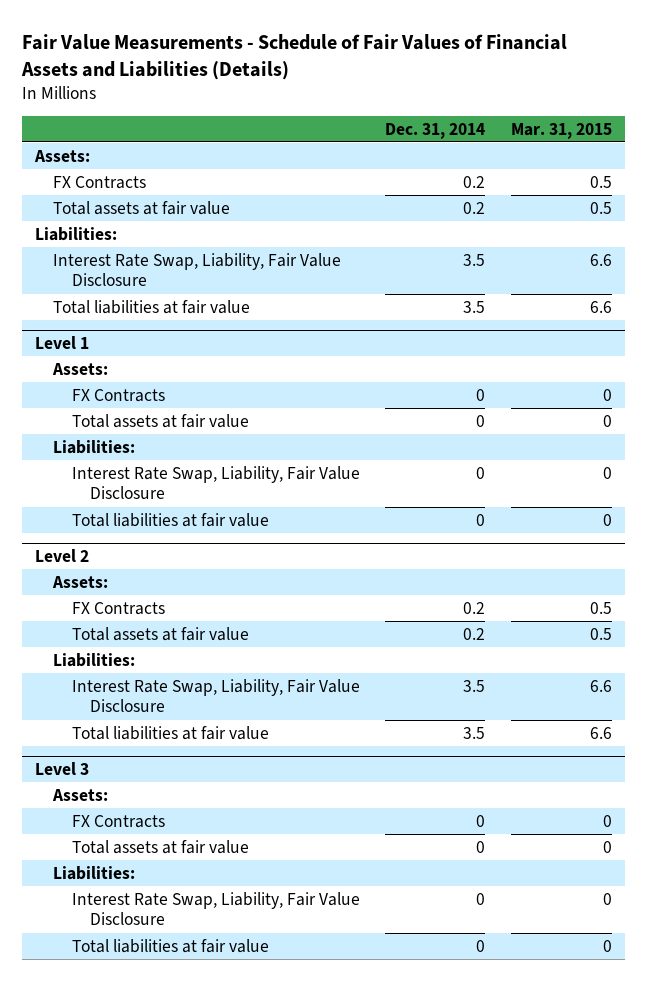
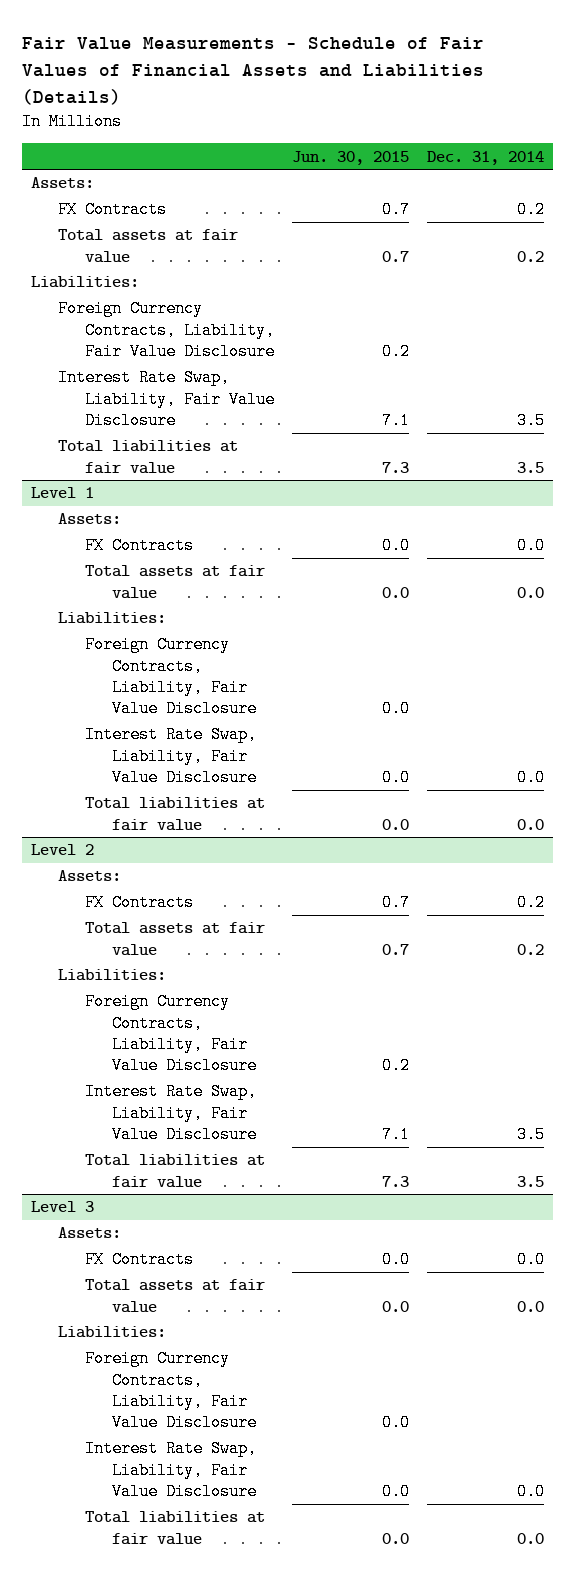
[511,122,613,139] Mar. 31, 2015 -> none
none -> [292,150,410,165] Jun. 30, 2015
none -> [58,300,275,360] Foreign Currency Contracts, Liability, Fair Value Disclosure
[476,388,486,401] 0 -> [517,537,546,555] 0.0
[476,414,486,427] 0 -> [517,586,545,598] 0.0
none -> [84,636,257,718] Foreign Currency Contracts, Liability, Fair Value Disclosure
[476,466,486,479] 0 -> [517,768,546,786] 0.0
[476,513,486,526] 0 -> [517,818,545,830] 0.0
none -> [84,993,257,1075] Foreign Currency Contracts, Liability, Fair Value Disclosure
[476,814,486,827] 0 -> [517,1251,546,1269] 0.0
[476,840,486,853] 0 -> [517,1300,545,1312] 0.0
none -> [84,1350,257,1432] Foreign Currency Contracts, Liability, Fair Value Disclosure
[476,892,486,905] 0 -> [517,1482,546,1500] 0.0
[476,939,486,952] 0 -> [517,1532,545,1544] 0.0

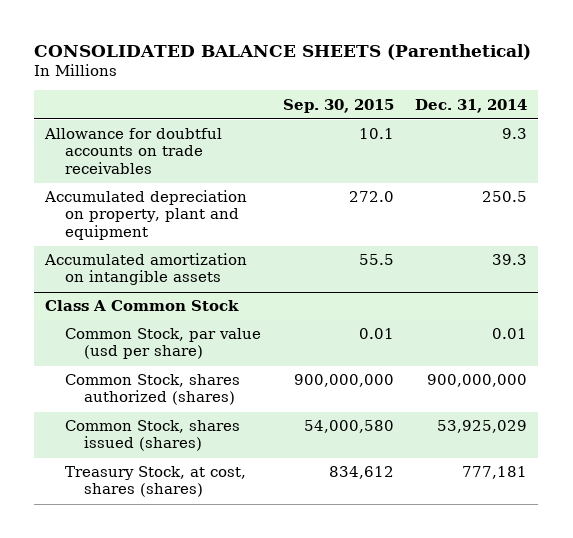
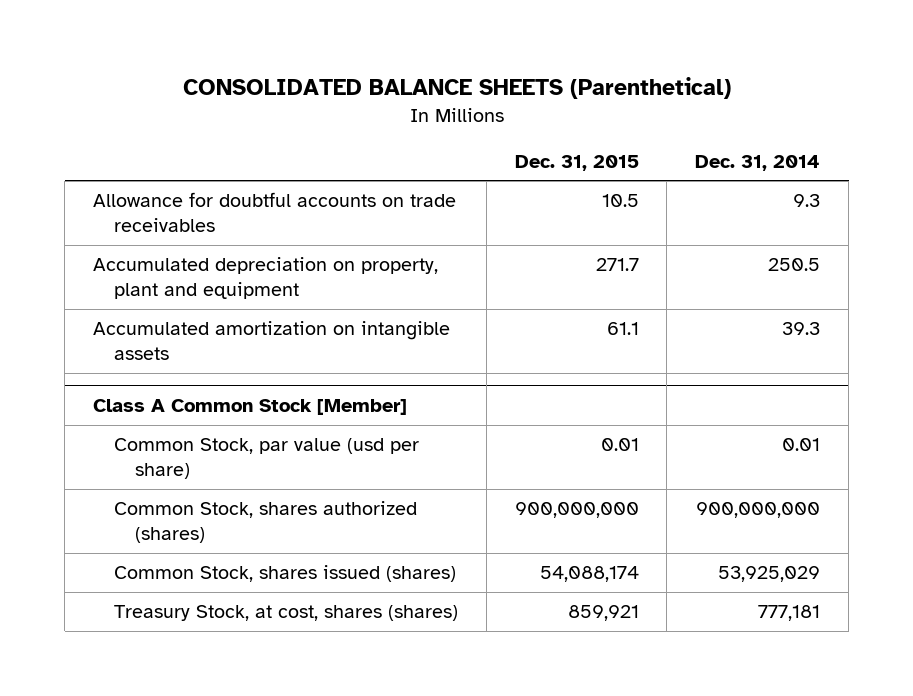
[282,98,394,113] Sep. 30, 2015 -> none
none -> [514,154,639,171] Dec. 31, 2015
[45,300,240,312] Class A Common Stock -> [92,398,407,415] Class A Common Stock [Member]

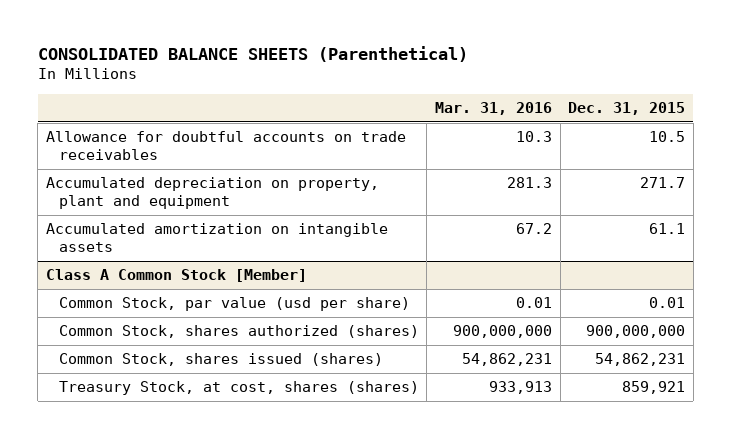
[695,154,821,171] Dec. 31, 2014 -> none
none -> [434,101,552,115] Mar. 31, 2016
[539,566,639,583] 54,088,174 -> [595,353,686,367] 54,862,231

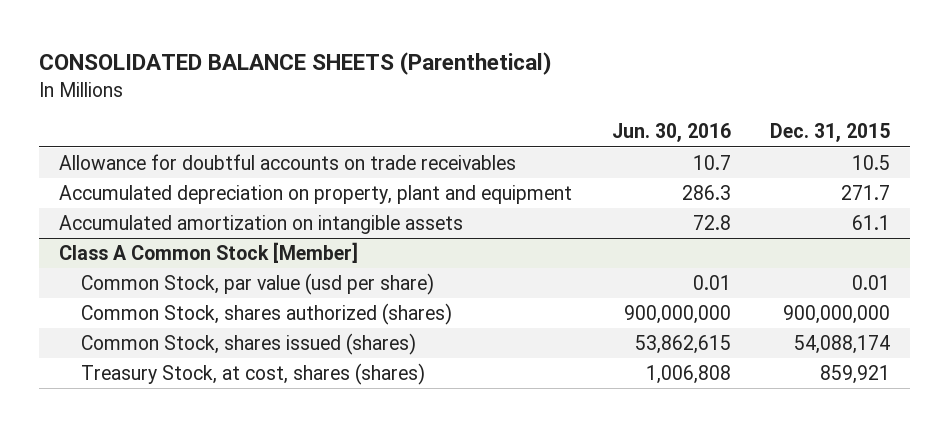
[434,101,552,115] Mar. 31, 2016 -> none
none -> [611,123,731,143] Jun. 30, 2016
[595,353,686,367] 54,862,231 -> [794,335,891,355] 54,088,174

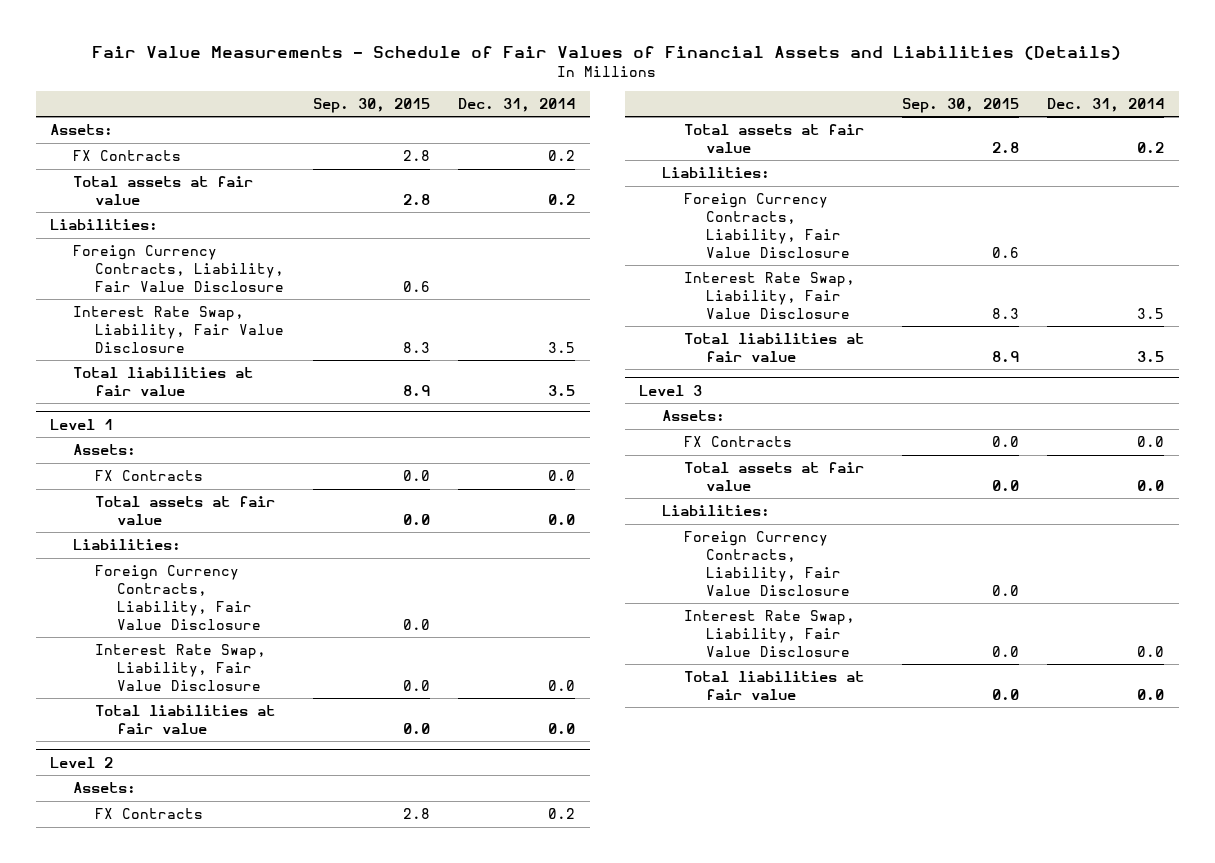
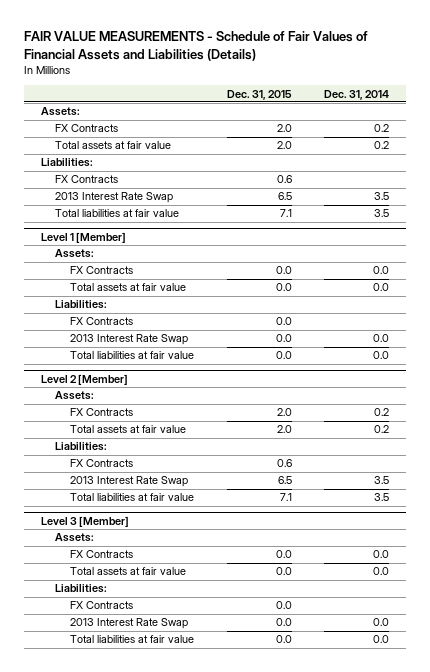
[92,45,1122,60] Fair Value Measurements - Schedule of Fair Values of Financial Assets and Liabilities (Details) -> [24,31,369,61] FAIR VALUE MEASUREMENTS - Schedule of Fair Values of Financial Assets and Liabilities (Details)
[312,97,430,113] Sep. 30, 2015 -> none
none -> [226,89,292,100] Dec. 31, 2015
[72,245,284,292] Foreign Currency Contracts, Liability, Fair Value Disclosure -> [55,175,119,184] FX Contracts
[72,306,284,353] Interest Rate Swap, Liability, Fair Value Disclosure -> [55,192,174,204] 2013 Interest Rate Swap
[50,419,114,431] Level 1 -> [40,231,126,243] Level 1 [Member]
[94,565,261,630] Foreign Currency Contracts, Liability, Fair Value Disclosure -> [69,317,133,326] FX Contracts
[94,644,266,691] Interest Rate Swap, Liability, Fair Value Disclosure -> [69,334,188,346] 2013 Interest Rate Swap
[50,757,114,769] Level 2 -> [40,373,128,385] Level 2 [Member]
[683,193,850,258] Foreign Currency Contracts, Liability, Fair Value Disclosure -> [69,459,133,468] FX Contracts
[683,272,855,319] Interest Rate Swap, Liability, Fair Value Disclosure -> [69,476,188,488] 2013 Interest Rate Swap
[639,385,703,397] Level 3 -> [40,515,129,527] Level 3 [Member]
[683,531,850,596] Foreign Currency Contracts, Liability, Fair Value Disclosure -> [69,601,133,610] FX Contracts
[683,610,855,657] Interest Rate Swap, Liability, Fair Value Disclosure -> [69,618,188,630] 2013 Interest Rate Swap

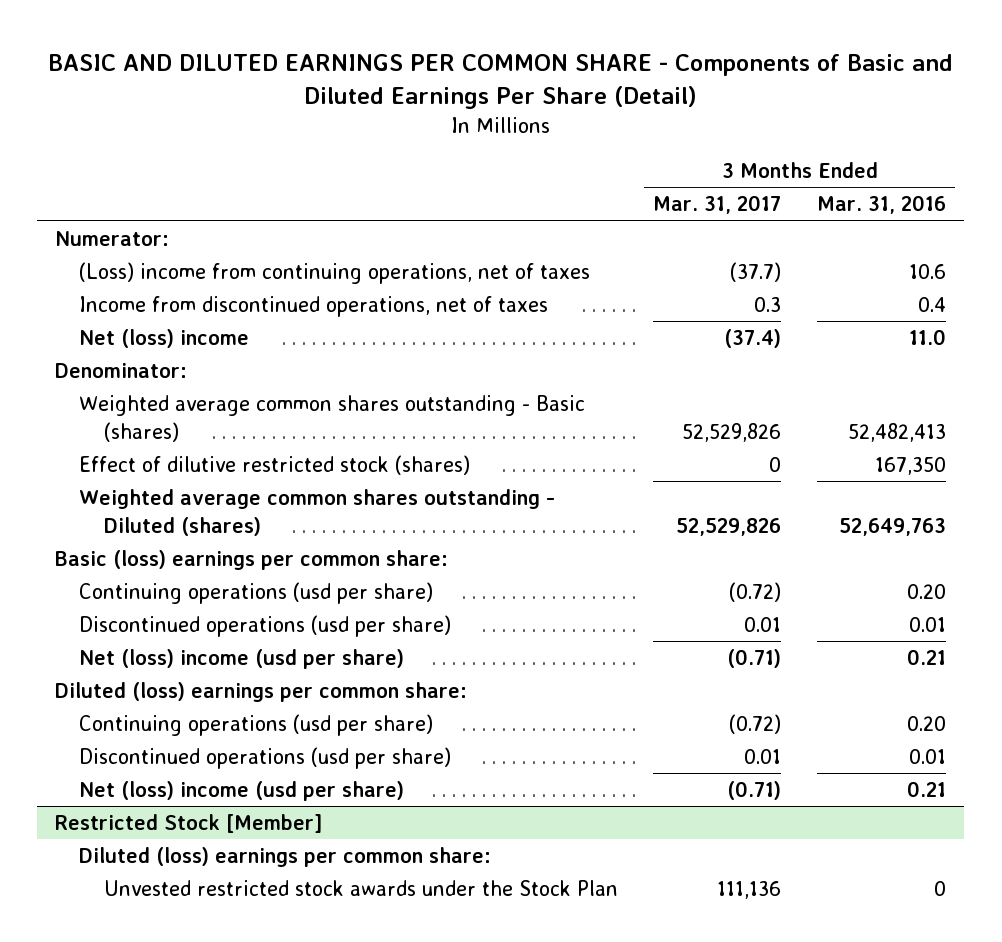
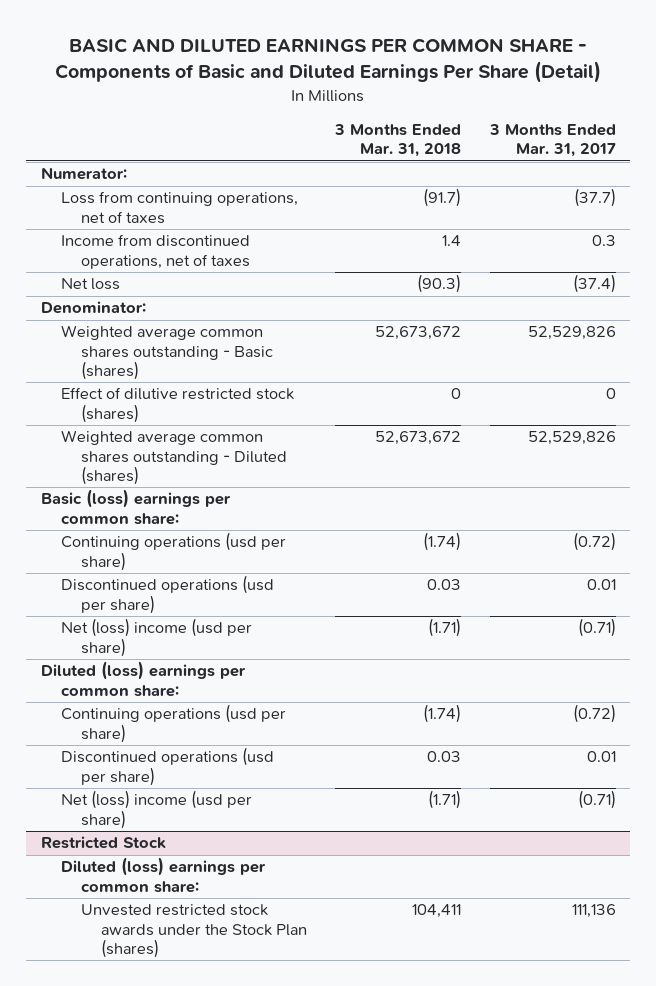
[817,195,947,215] Mar. 31, 2016 -> none
none -> [334,124,462,158] 3 Months Ended Mar. 31, 2018
[79,261,591,284] (Loss) income from continuing operations, net of taxes -> [60,191,298,224] Loss from continuing operations, net of taxes
[79,328,250,348] Net (loss) income -> [60,278,120,291] Net loss
[55,813,323,833] Restricted Stock [Member] -> [40,836,166,850] Restricted Stock
[103,879,618,896] Unvested restricted stock awards under the Stock Plan -> [80,904,307,959] Unvested restricted stock awards under the Stock Plan (shares)

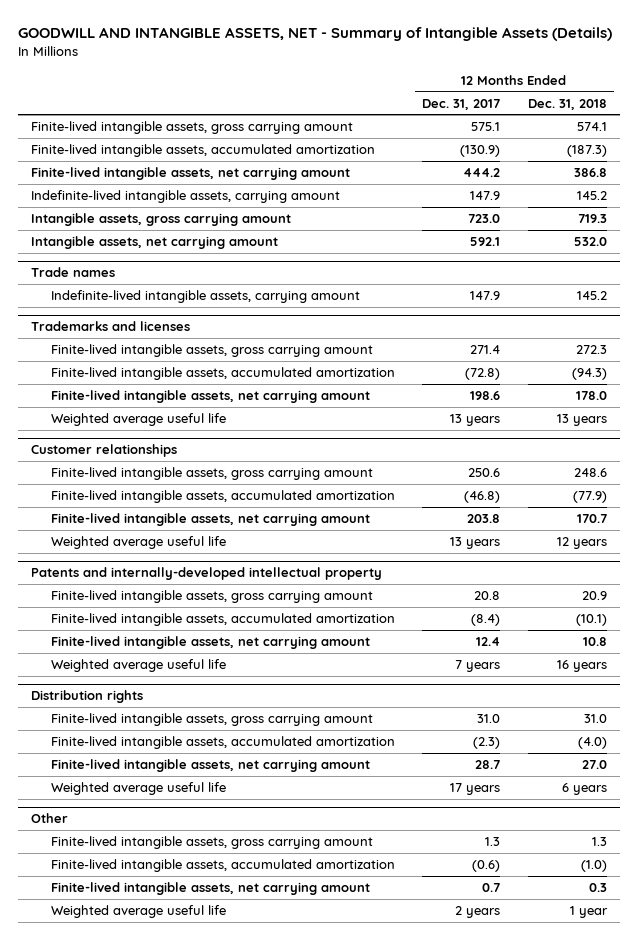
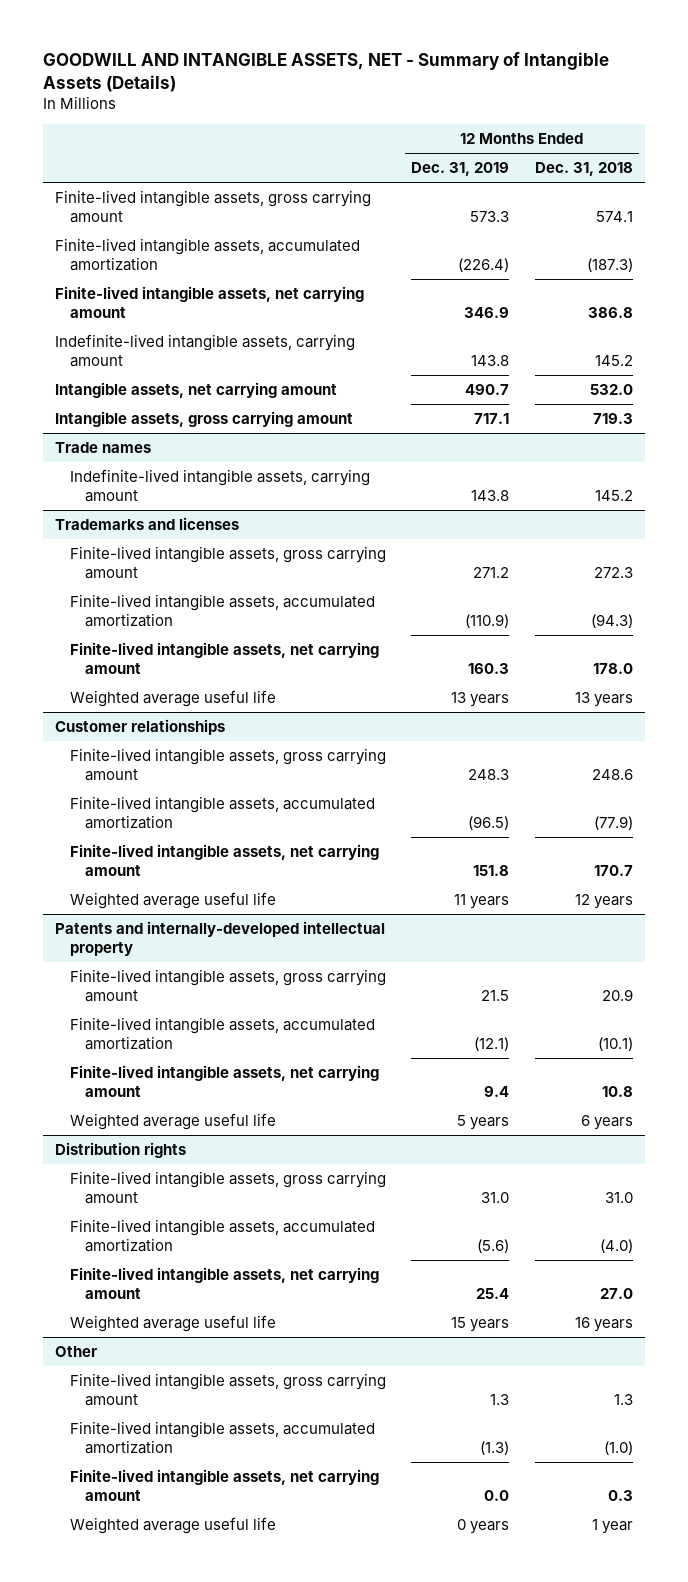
[422,98,501,110] Dec. 31, 2017 -> none
none -> [411,162,510,177] Dec. 31, 2019
[31,213,292,227] Intangible assets, gross carrying amount -> [55,411,354,428] Intangible assets, gross carrying amount
[556,660,607,673] 16 years -> [580,1115,633,1131] 6 years
[561,783,607,796] 6 years -> [574,1317,633,1333] 16 years

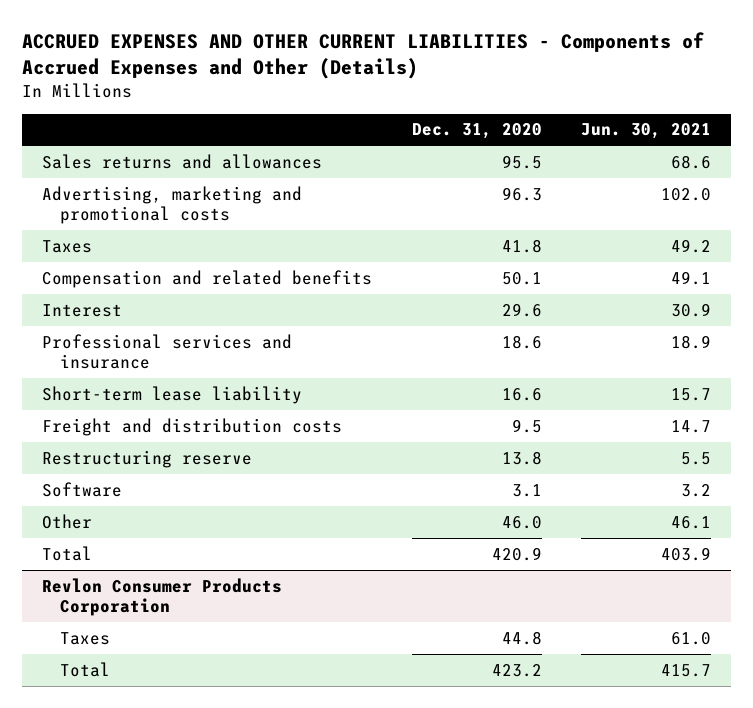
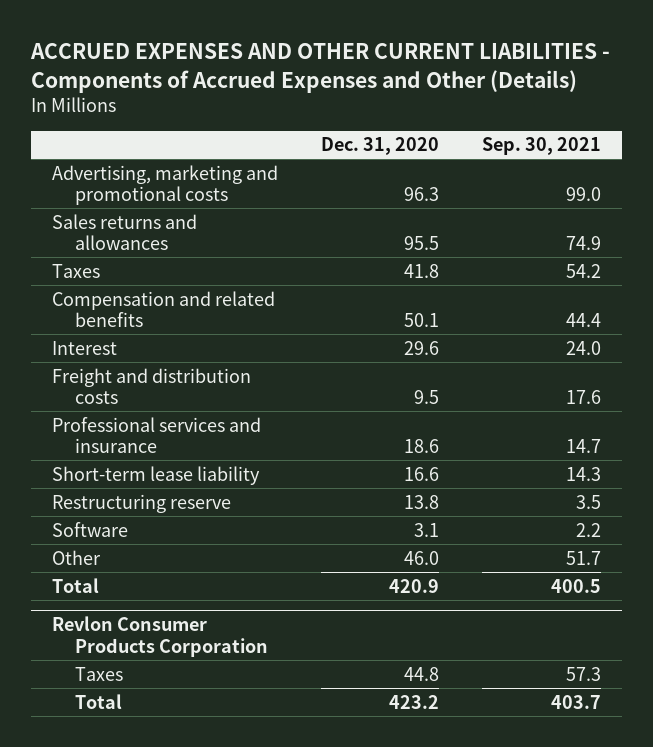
[581,123,712,140] Jun. 30, 2021 -> none
none -> [481,137,601,156] Sep. 30, 2021
[42,153,323,169] Sales returns and allowances -> [52,213,198,251] Sales returns and allowances
[42,417,343,436] Freight and distribution costs -> [52,367,252,405] Freight and distribution costs

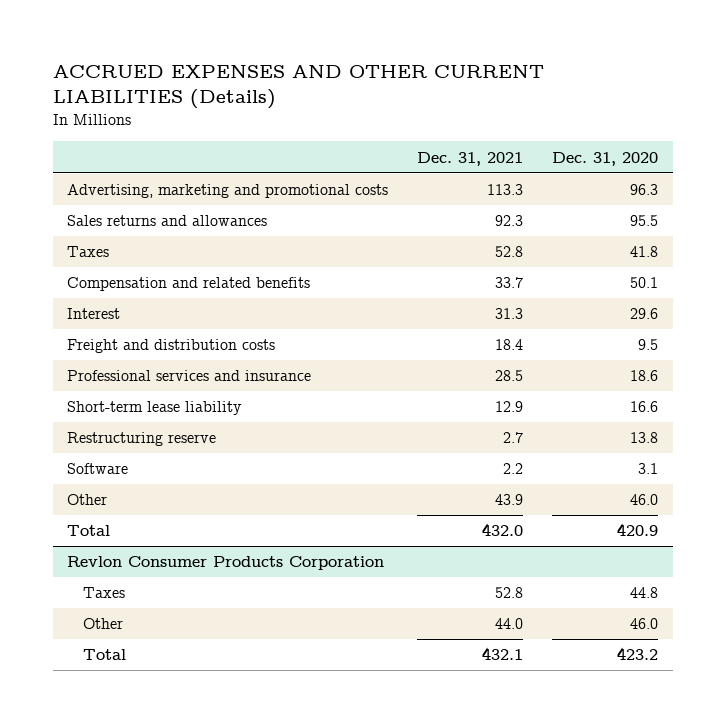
[30,43,611,93] ACCRUED EXPENSES AND OTHER CURRENT LIABILITIES - Components of Accrued Expenses and Other (Details) -> [52,64,544,110] ACCRUED EXPENSES AND OTHER CURRENT LIABILITIES (Details)
[481,137,601,156] Sep. 30, 2021 -> none
none -> [417,151,524,166] Dec. 31, 2021
none -> [82,618,123,630] Other

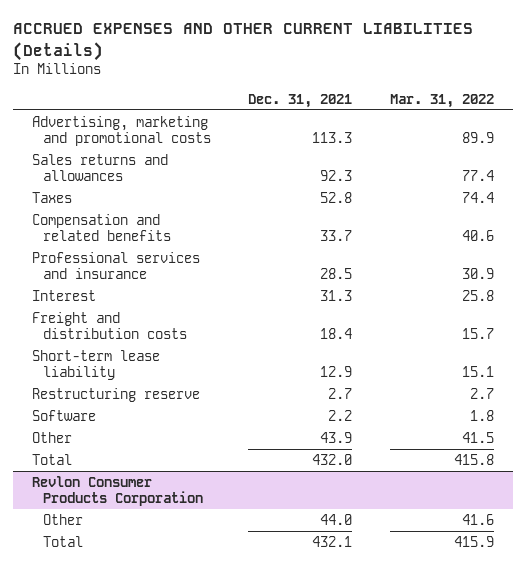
[552,151,659,166] Dec. 31, 2020 -> none
none -> [390,93,495,108] Mar. 31, 2022
[67,370,312,382] Professional services and insurance -> [31,251,200,280] Professional services and insurance
[82,587,125,599] Taxes -> none

